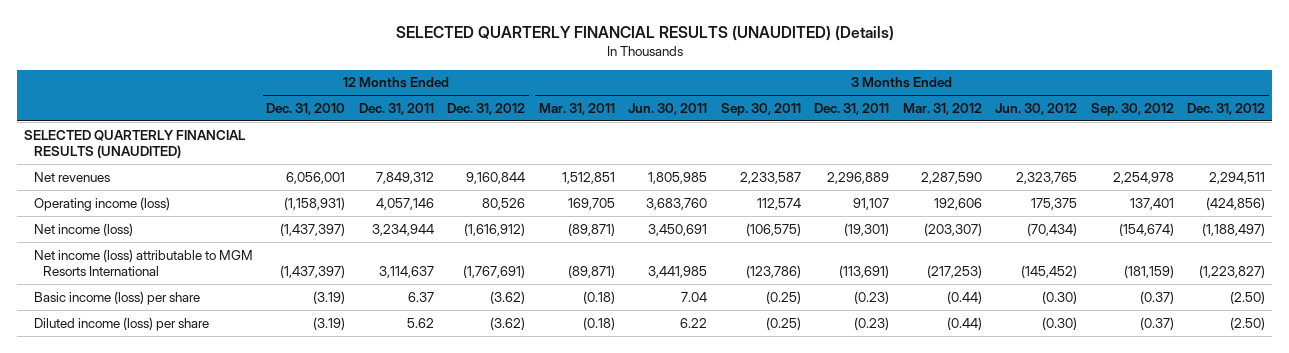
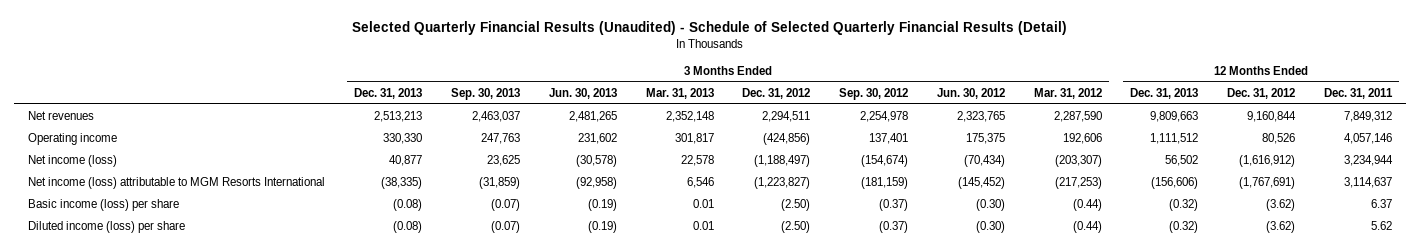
[395,26,894,42] SELECTED QUARTERLY FINANCIAL RESULTS (UNAUDITED) (Details) -> [352,21,1068,36] Selected Quarterly Financial Results (Unaudited) - Schedule of Selected Quarterly Financial Results (Detail)
[266,102,346,115] Dec. 31, 2010 -> none
[538,102,615,115] Mar. 31, 2011 -> none
[628,102,708,115] Jun. 30, 2011 -> none
[720,102,801,116] Sep. 30, 2011 -> none
[814,102,890,115] Dec. 31, 2011 -> none
none -> [354,87,423,99] Dec. 31, 2013
none -> [451,87,521,100] Sep. 30, 2013
none -> [548,87,617,99] Jun. 30, 2013
none -> [645,87,714,99] Mar. 31, 2013
none -> [1130,87,1199,99] Dec. 31, 2013
[24,129,247,159] SELECTED QUARTERLY FINANCIAL RESULTS (UNAUDITED) -> none
[33,196,170,211] Operating income (loss) -> [28,132,118,145] Operating income

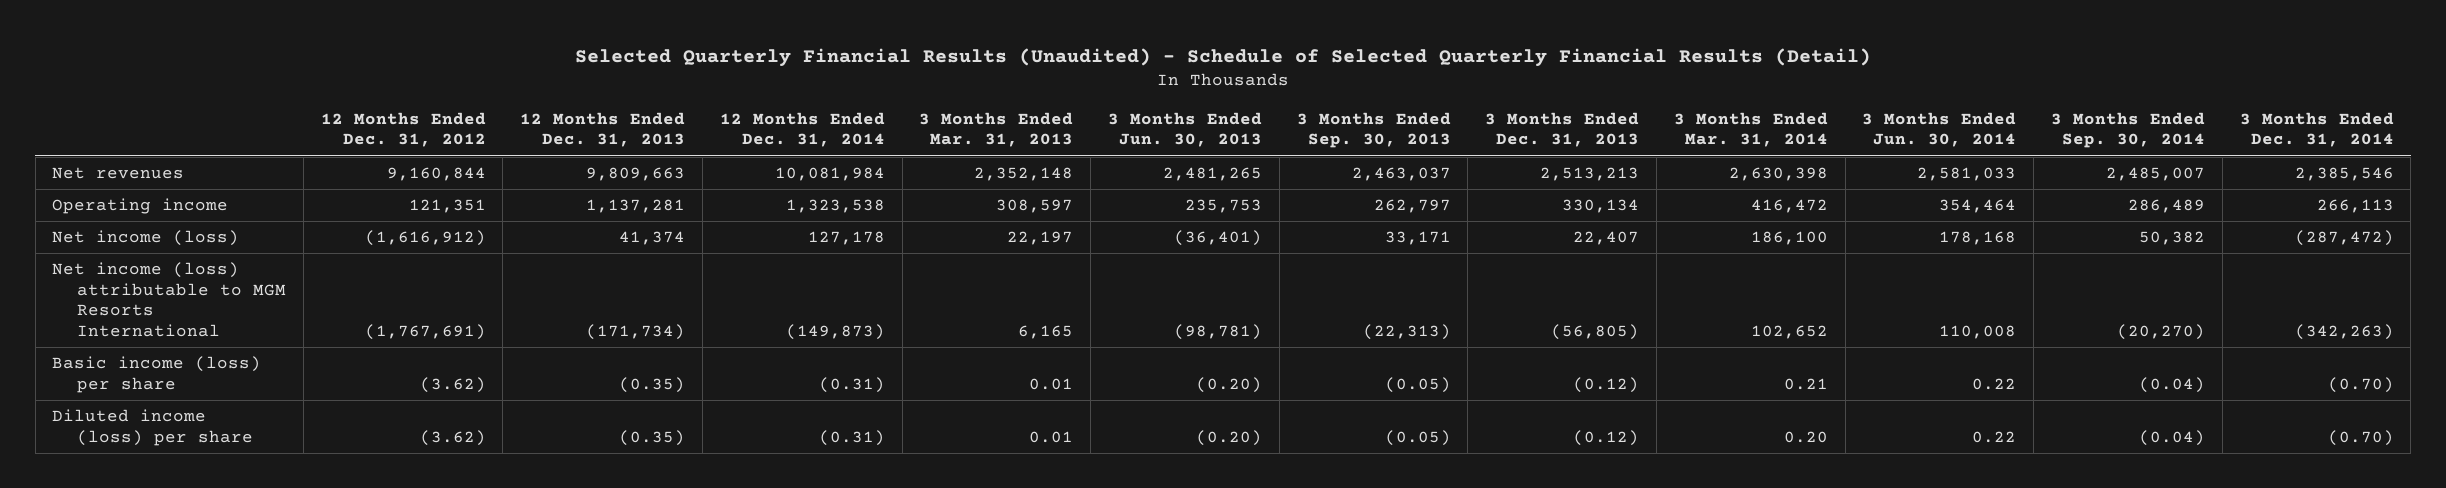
[742,87,811,99] Dec. 31, 2012 -> none
[839,87,909,100] Sep. 30, 2012 -> none
[936,87,1005,99] Jun. 30, 2012 -> none
[1033,87,1102,99] Mar. 31, 2012 -> none
[1323,87,1393,99] Dec. 31, 2011 -> none
none -> [719,112,885,148] 12 Months Ended Dec. 31, 2014
none -> [1673,112,1828,148] 3 Months Ended Mar. 31, 2014
none -> [1862,112,2017,148] 3 Months Ended Jun. 30, 2014
none -> [2050,112,2205,149] 3 Months Ended Sep. 30, 2014
none -> [2239,112,2394,148] 3 Months Ended Dec. 31, 2014
[383,132,423,144] 330,330 -> [1562,199,1640,214] 330,134
[481,132,521,144] 247,763 -> [1373,199,1451,214] 262,797
[577,132,617,144] 231,602 -> [1184,199,1262,214] 235,753
[674,132,714,144] 301,817 -> [996,199,1074,214] 308,597
[1150,132,1199,144] 1,111,512 -> [586,199,686,214] 1,137,281
[1262,132,1296,144] 80,526 -> [408,199,486,214] 121,351
[389,154,423,166] 40,877 -> [1573,231,1640,246] 22,407
[487,154,521,166] 23,625 -> [1384,231,1451,246] 33,171
[575,154,617,167] (30,578) -> [1173,230,1262,247] (36,401)
[680,154,714,166] 22,578 -> [1007,231,1074,246] 22,197
[1165,154,1199,166] 56,502 -> [619,231,686,246] 41,374
[381,176,423,189] (38,335) -> [1551,323,1640,340] (56,805)
[479,176,521,189] (31,859) -> [1362,323,1451,340] (22,313)
[575,176,617,189] (92,958) -> [1173,323,1262,340] (98,781)
[686,176,714,188] 6,546 -> [1018,324,1074,339] 6,165
[1151,176,1199,189] (156,606) -> [586,323,686,340] (171,734)
[393,198,423,211] (0.08) -> [1573,376,1640,393] (0.12)
[491,198,521,211] (0.07) -> [1384,376,1451,393] (0.05)
[587,198,617,211] (0.19) -> [1195,376,1262,393] (0.20)
[1169,198,1199,211] (0.32) -> [619,376,686,393] (0.35)
[393,220,423,233] (0.08) -> [1573,429,1640,446] (0.12)
[491,220,521,233] (0.07) -> [1384,429,1451,446] (0.05)
[587,220,617,233] (0.19) -> [1195,429,1262,446] (0.20)
[1169,220,1199,233] (0.32) -> [619,429,686,446] (0.35)

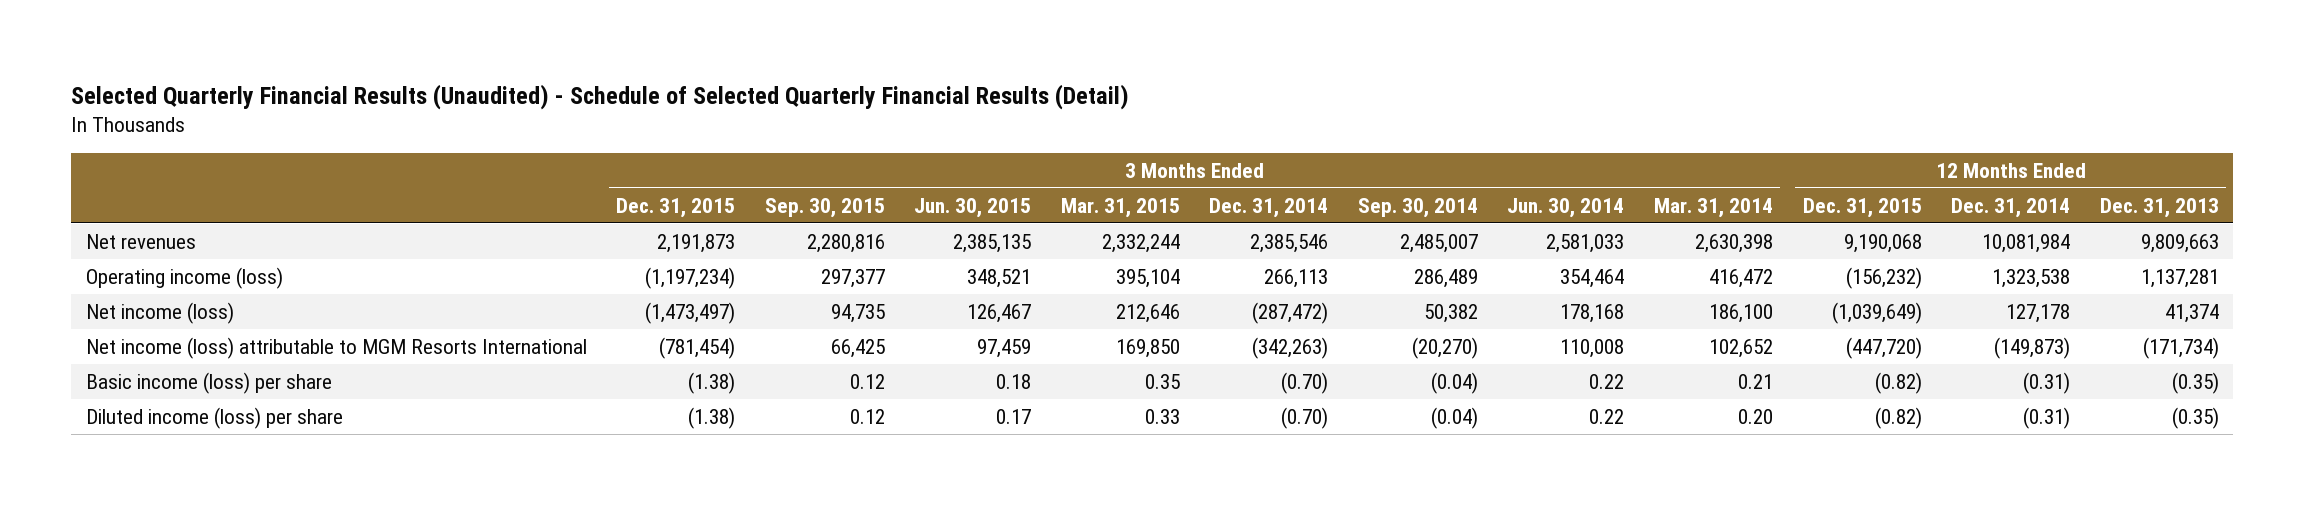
[320,112,486,148] 12 Months Ended Dec. 31, 2012 -> none
[919,112,1074,148] 3 Months Ended Mar. 31, 2013 -> none
[1107,112,1262,148] 3 Months Ended Jun. 30, 2013 -> none
[1296,112,1451,149] 3 Months Ended Sep. 30, 2013 -> none
[1485,112,1640,148] 3 Months Ended Dec. 31, 2013 -> none
none -> [616,197,736,218] Dec. 31, 2015
none -> [764,197,885,218] Sep. 30, 2015
none -> [914,197,1032,218] Jun. 30, 2015
none -> [1060,197,1180,218] Mar. 31, 2015
none -> [1802,197,1922,218] Dec. 31, 2015
[52,198,229,215] Operating income -> [85,266,283,289] Operating income (loss)

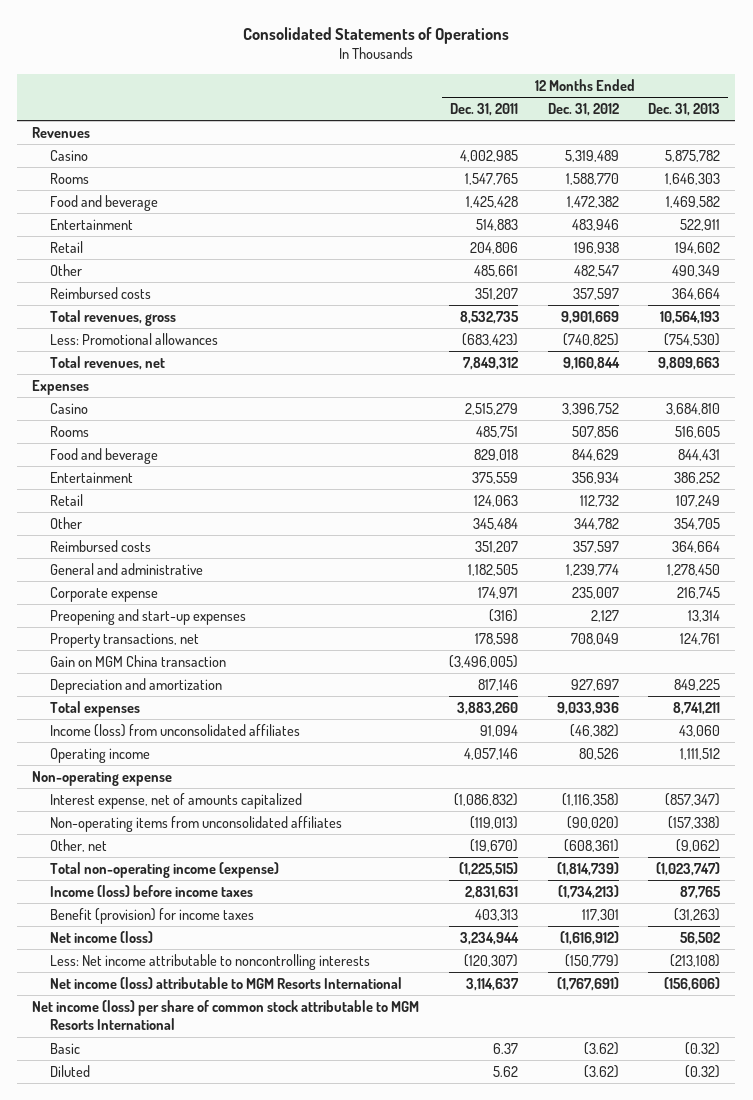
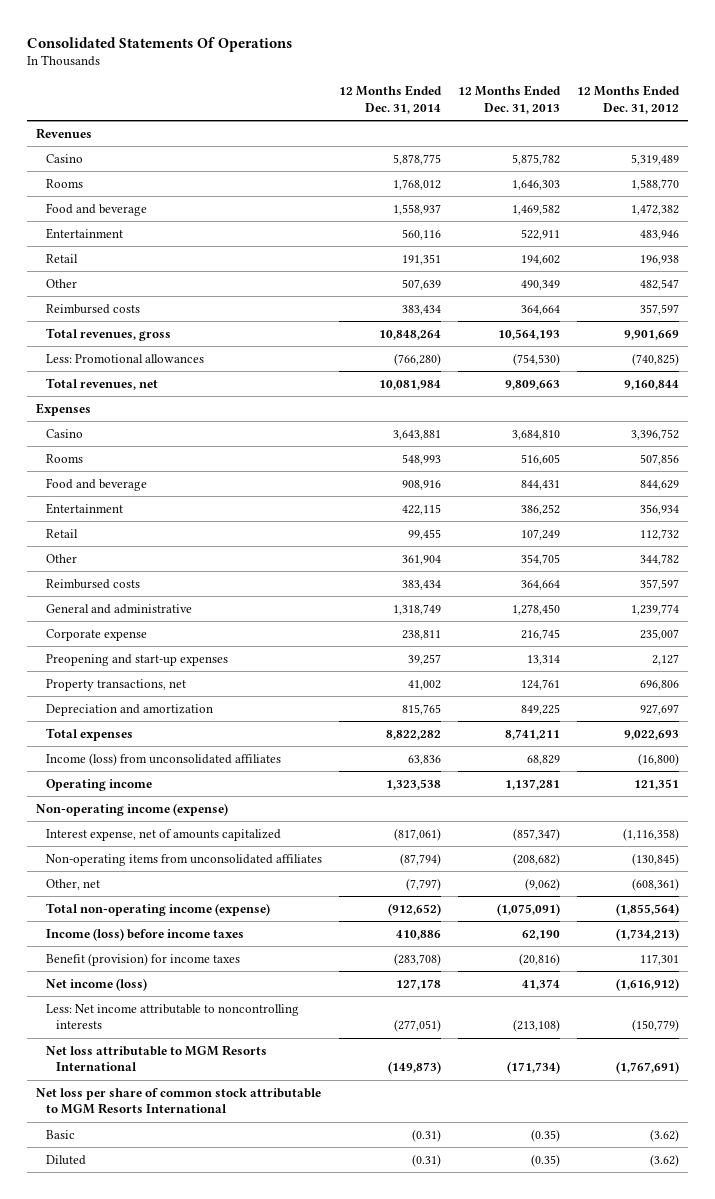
[243,26,510,44] Consolidated Statements of Operations -> [27,36,293,52] Consolidated Statements Of Operations
[450,102,519,116] Dec. 31, 2011 -> none
none -> [338,85,442,114] 12 Months Ended Dec. 31, 2014
[49,654,226,667] Gain on MGM China transaction -> none
[570,632,619,645] 708,049 -> [640,679,680,690] 696,806
[556,701,619,715] 9,033,936 -> [624,729,680,740] 9,022,693
[569,723,619,737] (46,382) -> [638,752,680,766] (16,800)
[679,724,721,737] 43,060 -> [527,754,561,765] 68,829
[578,747,619,760] 80,526 -> [634,778,680,790] 121,351
[680,747,721,760] 1,111,512 -> [505,778,561,790] 1,137,281
[32,770,173,786] Non-operating expense -> [35,802,228,816] Non-operating income (expense)
[566,815,619,829] (90,020) -> [632,852,680,866] (130,845)
[668,815,721,829] (157,338) -> [513,852,561,866] (208,682)
[556,861,619,876] (1,814,739) -> [616,902,680,916] (1,855,564)
[656,861,721,876] (1,023,747) -> [497,902,561,916] (1,075,091)
[680,885,722,899] 87,765 -> [522,929,561,940] 62,190
[674,907,721,921] (31,263) -> [519,952,561,966] (20,816)
[680,931,721,945] 56,502 -> [522,978,561,990] 41,374
[49,976,402,989] Net income (loss) attributable to MGM Resorts International -> [45,1044,267,1072] Net loss attributable to MGM Resorts International
[664,976,721,991] (156,606) -> [507,1061,561,1075] (171,734)
[32,999,420,1031] Net income (loss) per share of common stock attributable to MGM Resorts International -> [35,1087,321,1115] Net loss per share of common stock attributable to MGM Resorts International
[685,1041,721,1055] (0.32) -> [531,1128,561,1142] (0.35)
[685,1064,721,1078] (0.32) -> [531,1153,561,1167] (0.35)

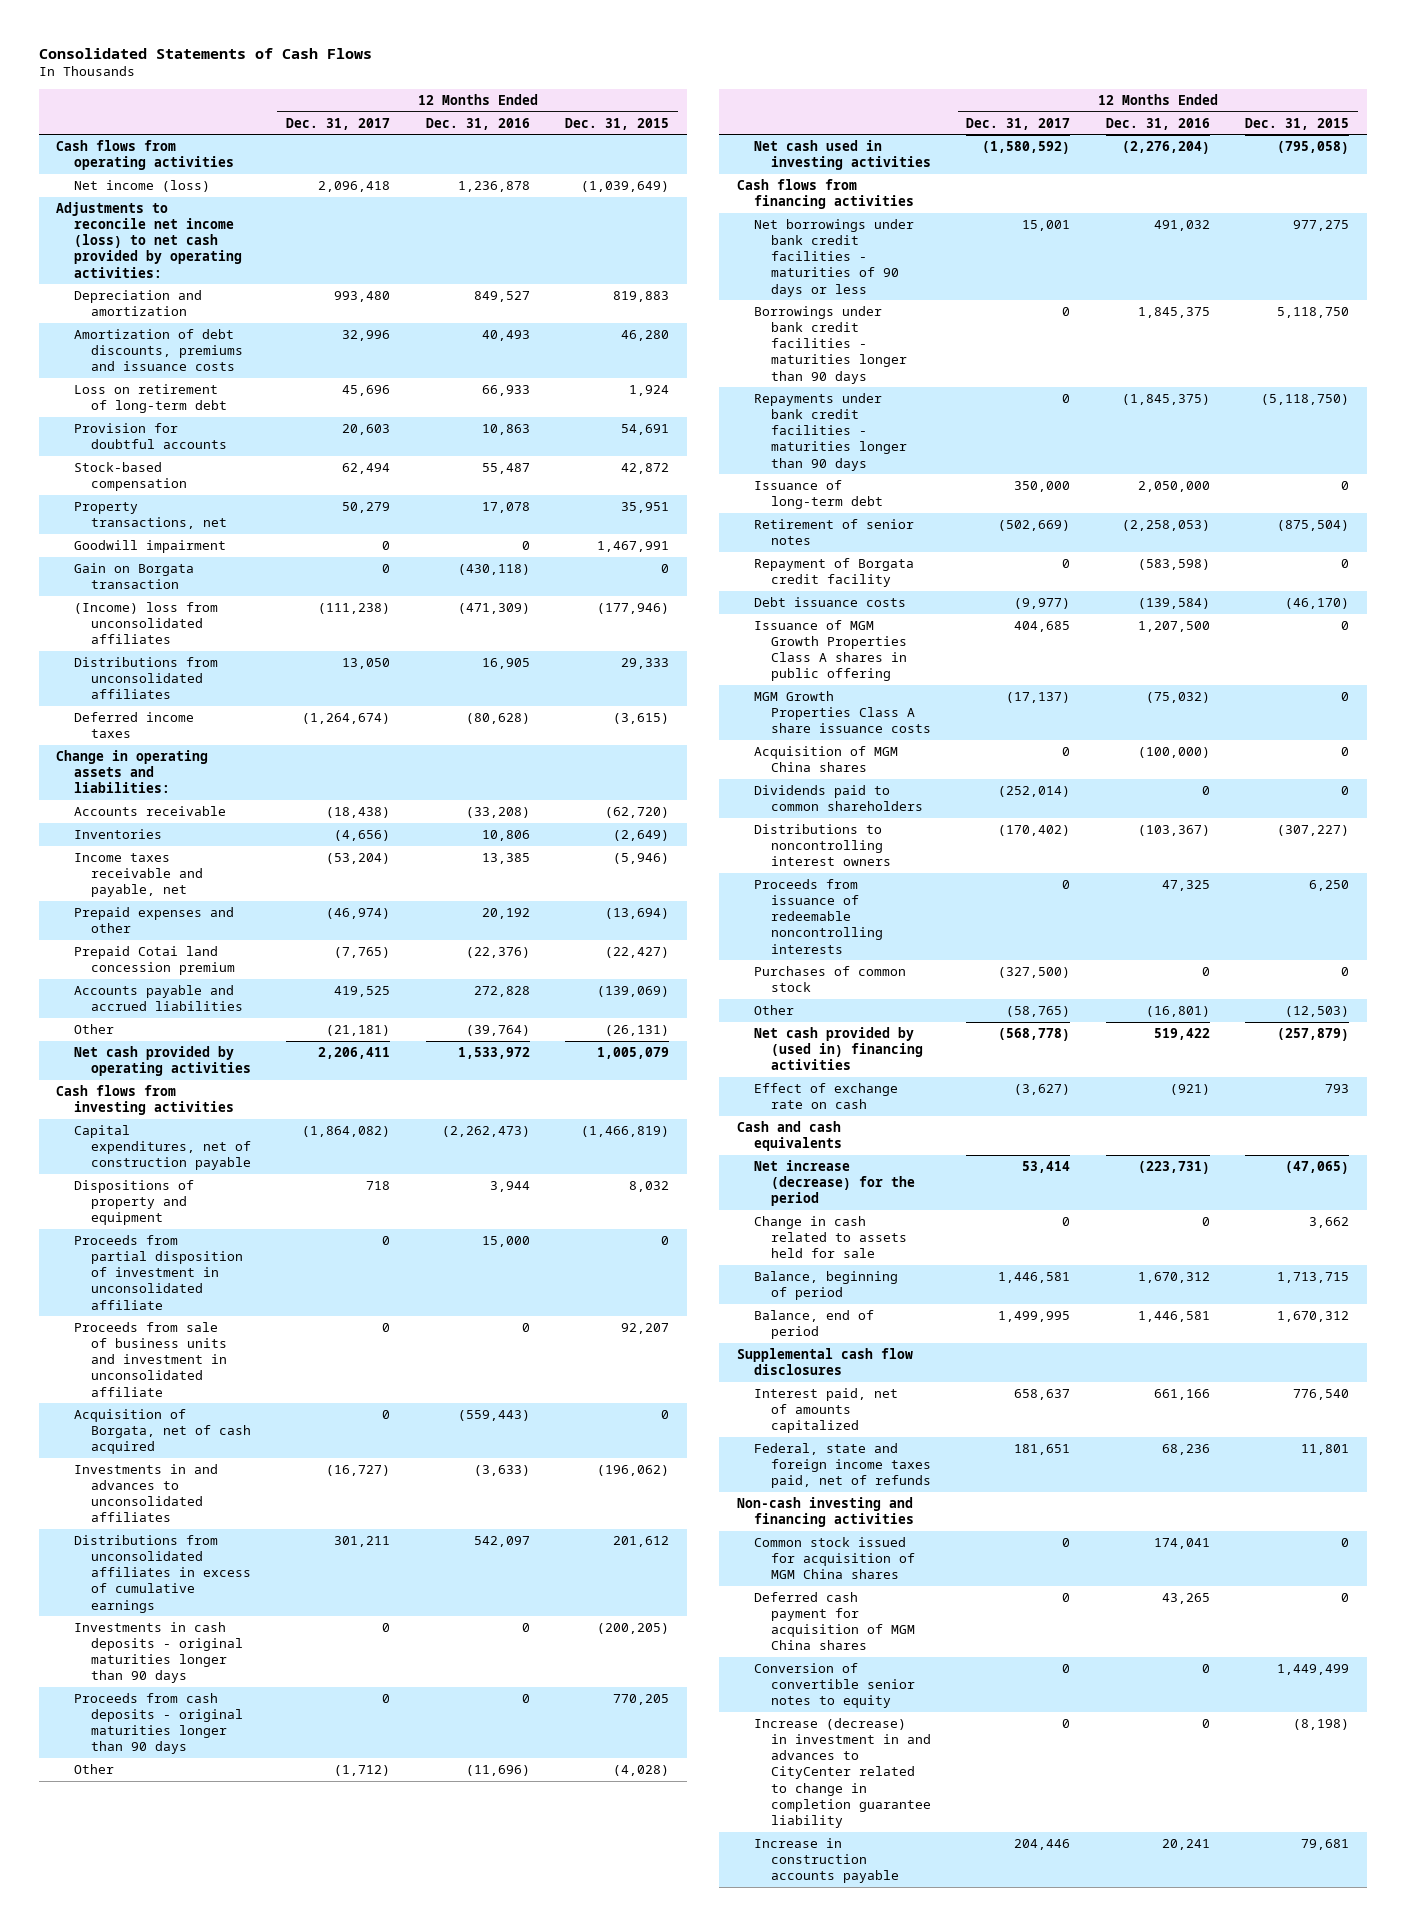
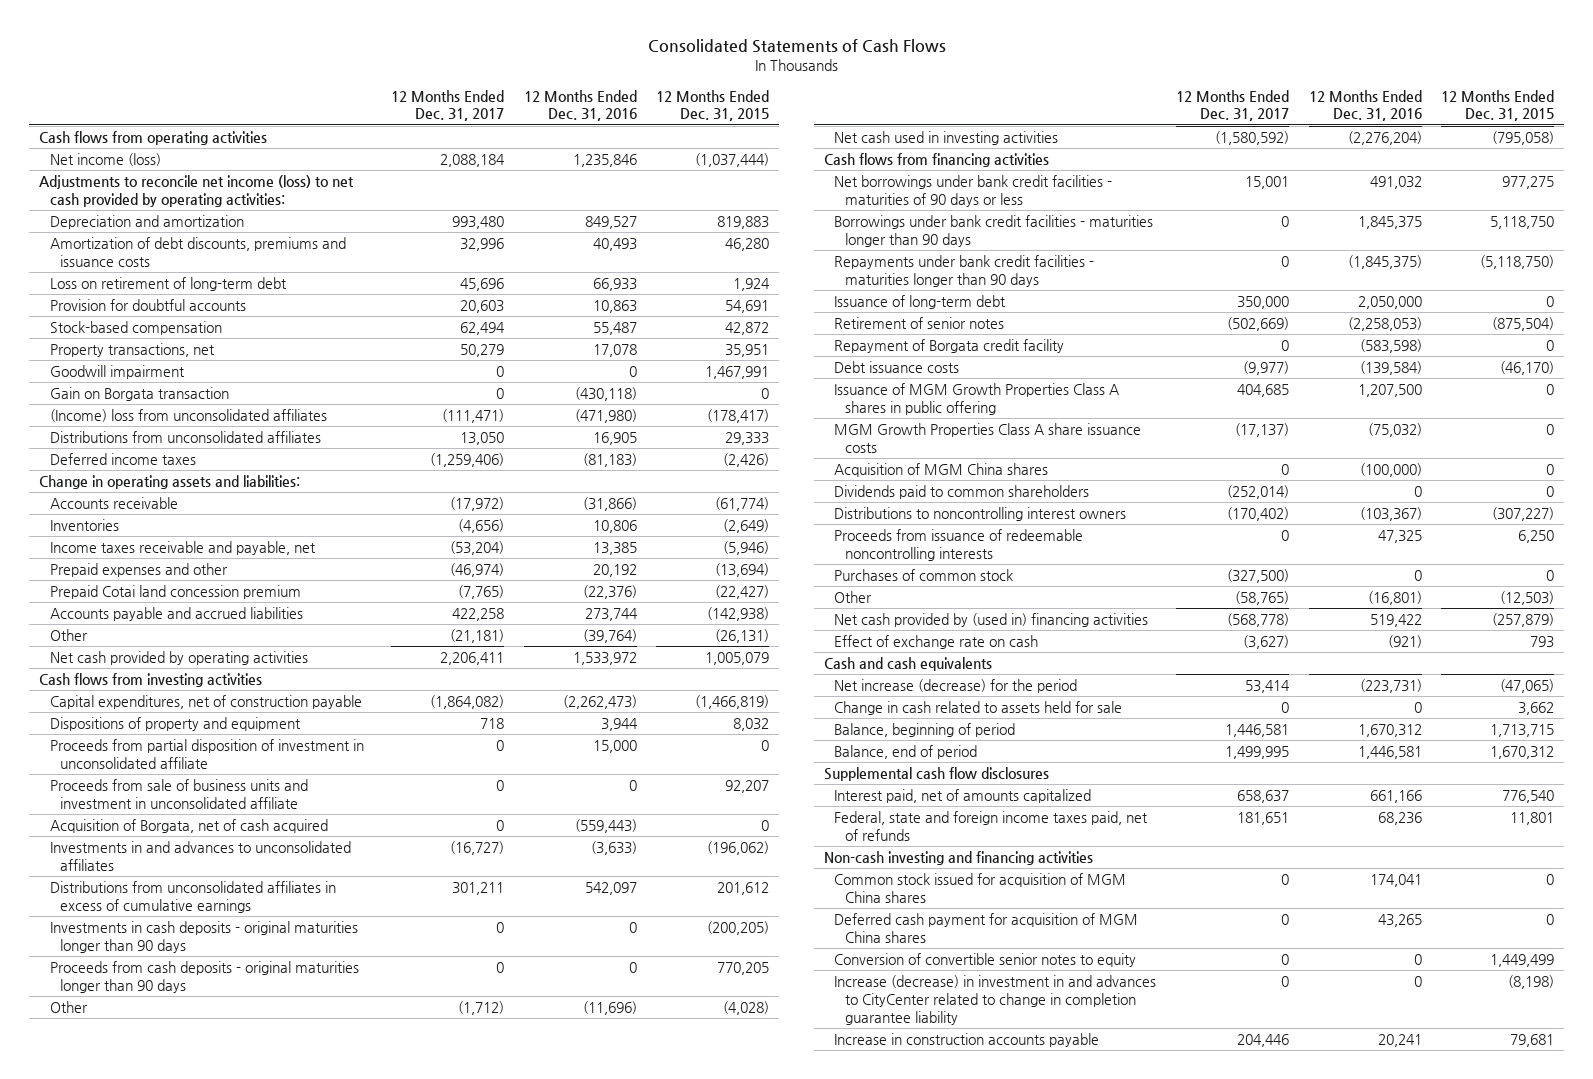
[318,180,391,192] 2,096,418 -> [440,154,506,168] 2,088,184
[457,180,530,192] 1,236,878 -> [572,154,637,168] 1,235,846
[580,180,669,192] (1,039,649) -> [695,153,770,168] (1,037,444)
[318,602,391,614] (111,238) -> [442,409,505,424] (111,471)
[457,602,530,614] (471,309) -> [574,409,637,424] (471,980)
[596,602,669,614] (177,946) -> [707,409,770,424] (178,417)
[302,712,391,724] (1,264,674) -> [430,453,505,468] (1,259,406)
[465,712,530,724] (80,628) -> [582,453,637,468] (81,183)
[612,712,669,724] (3,615) -> [723,453,770,468] (2,426)
[326,806,391,818] (18,438) -> [450,497,505,512] (17,972)
[465,806,530,818] (33,208) -> [582,497,637,512] (31,866)
[604,806,669,818] (62,720) -> [715,497,770,512] (61,774)
[334,985,391,997] 419,525 -> [452,608,505,622] 422,258
[473,985,530,997] 272,828 -> [584,608,638,622] 273,744
[596,985,669,997] (139,069) -> [707,607,770,622] (142,938)

